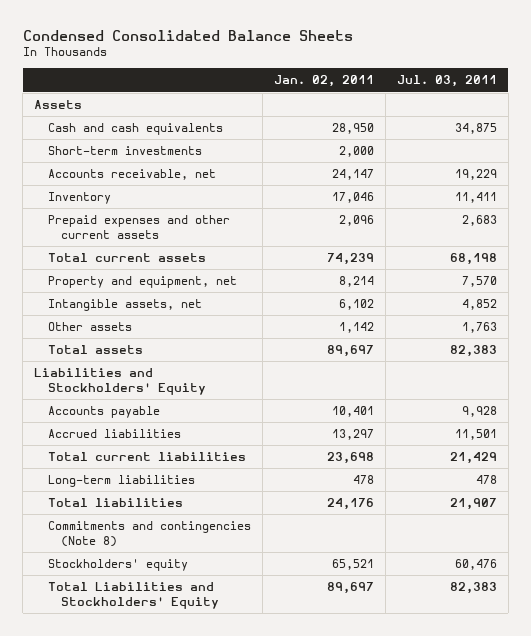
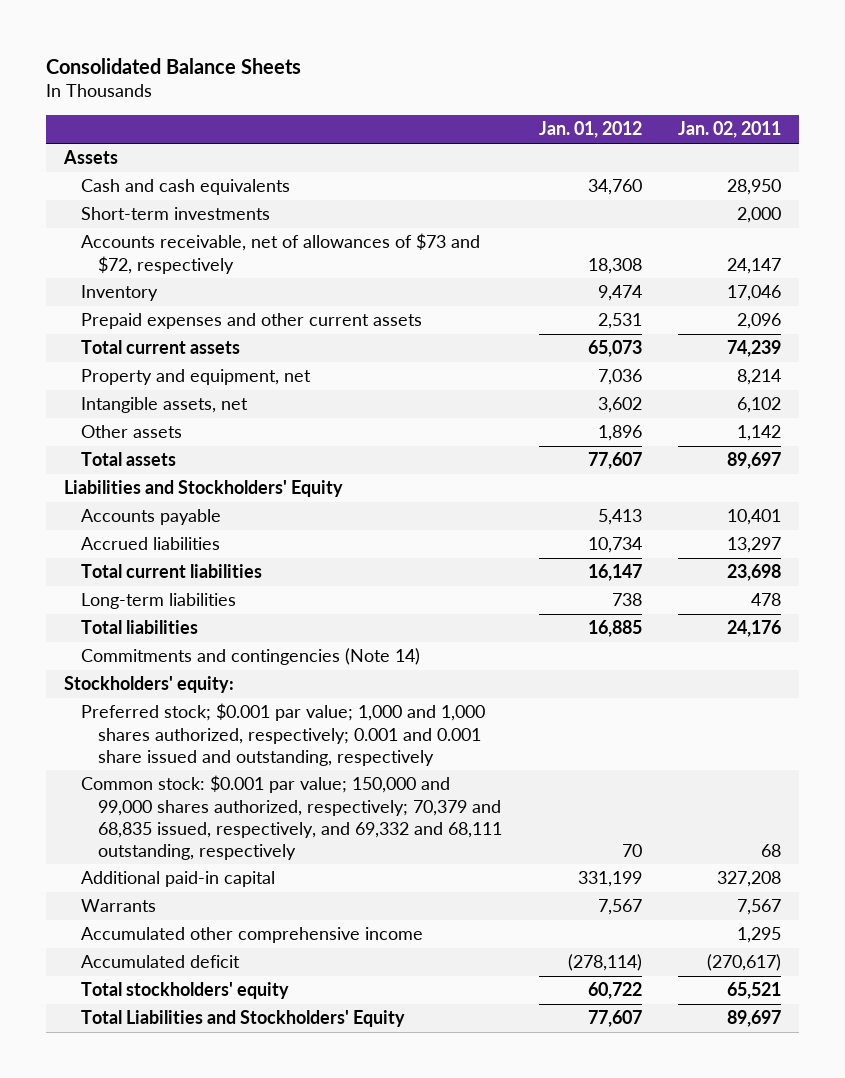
[22,29,353,41] Condensed Consolidated Balance Sheets -> [46,57,302,74] Consolidated Balance Sheets
[396,75,497,88] Jul. 03, 2011 -> none
none -> [538,121,642,139] Jan. 01, 2012
[47,169,216,181] Accounts receivable, net -> [81,233,481,274] Accounts receivable, net of allowances of $73 and $72, respectively
[47,521,251,548] Commitments and contingencies (Note 8) -> [81,648,421,666] Commitments and contingencies (Note 14)
none -> [64,676,235,694] Stockholders' equity:
none -> [81,703,486,766] Preferred stock; $0.001 par value; 1,000 and 1,000 shares authorized, respectively; 0.001 and 0.001 share issued and outstanding, respectively
none -> [81,775,503,860] Common stock: $0.001 par value; 150,000 and 99,000 shares authorized, respectively; 70,379 and 68,835 issued, respectively, and 69,332 and 68,111 outstanding, respectively
none -> [81,871,276,888] Additional paid-in capital
none -> [81,899,157,913] Warrants
none -> [81,927,424,944] Accumulated other comprehensive income
none -> [81,955,241,969] Accumulated deficit
[47,559,188,572] Stockholders' equity -> [81,982,290,1000] Total stockholders' equity

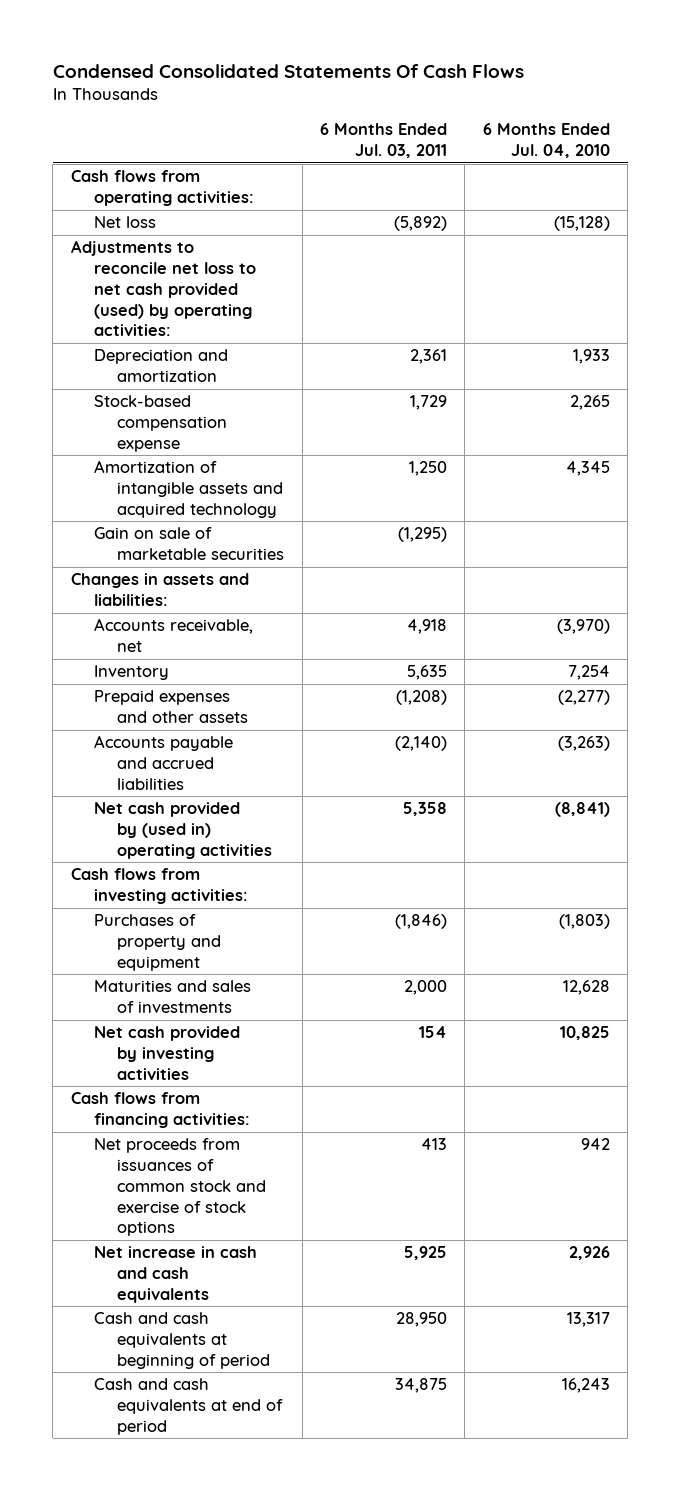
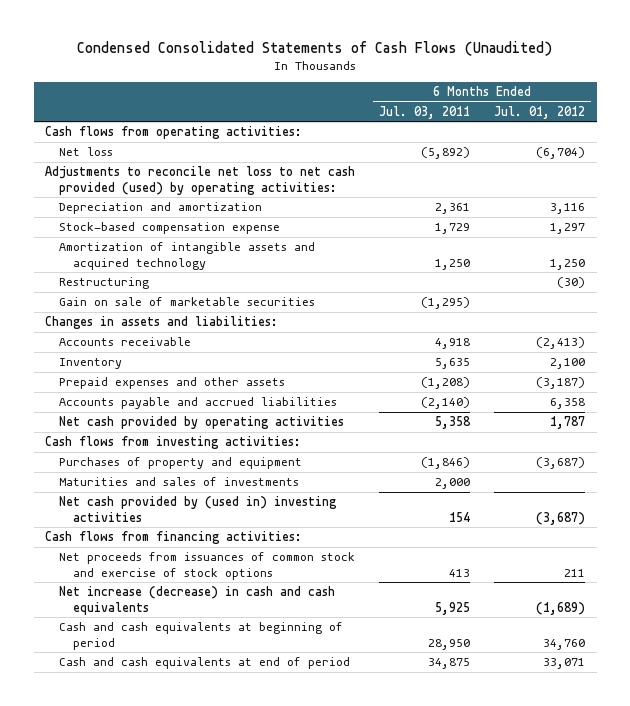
[52,64,524,79] Condensed Consolidated Statements Of Cash Flows -> [77,40,553,56] Condensed Consolidated Statements of Cash Flows (Unaudited)
[482,123,610,158] 6 Months Ended Jul. 04, 2010 -> none
none -> [493,105,585,119] Jul. 01, 2012
none -> [59,277,150,290] Restructuring
[93,618,253,653] Accounts receivable, net -> [59,337,192,347] Accounts receivable
[93,802,273,859] Net cash provided by (used in) operating activities -> [59,416,345,430] Net cash provided by operating activities
[93,1026,240,1080] Net cash provided by investing activities -> [59,496,338,522] Net cash provided by (used in) investing activities
[93,1246,257,1303] Net increase in cash and cash equivalents -> [59,586,336,615] Net increase (decrease) in cash and cash equivalents

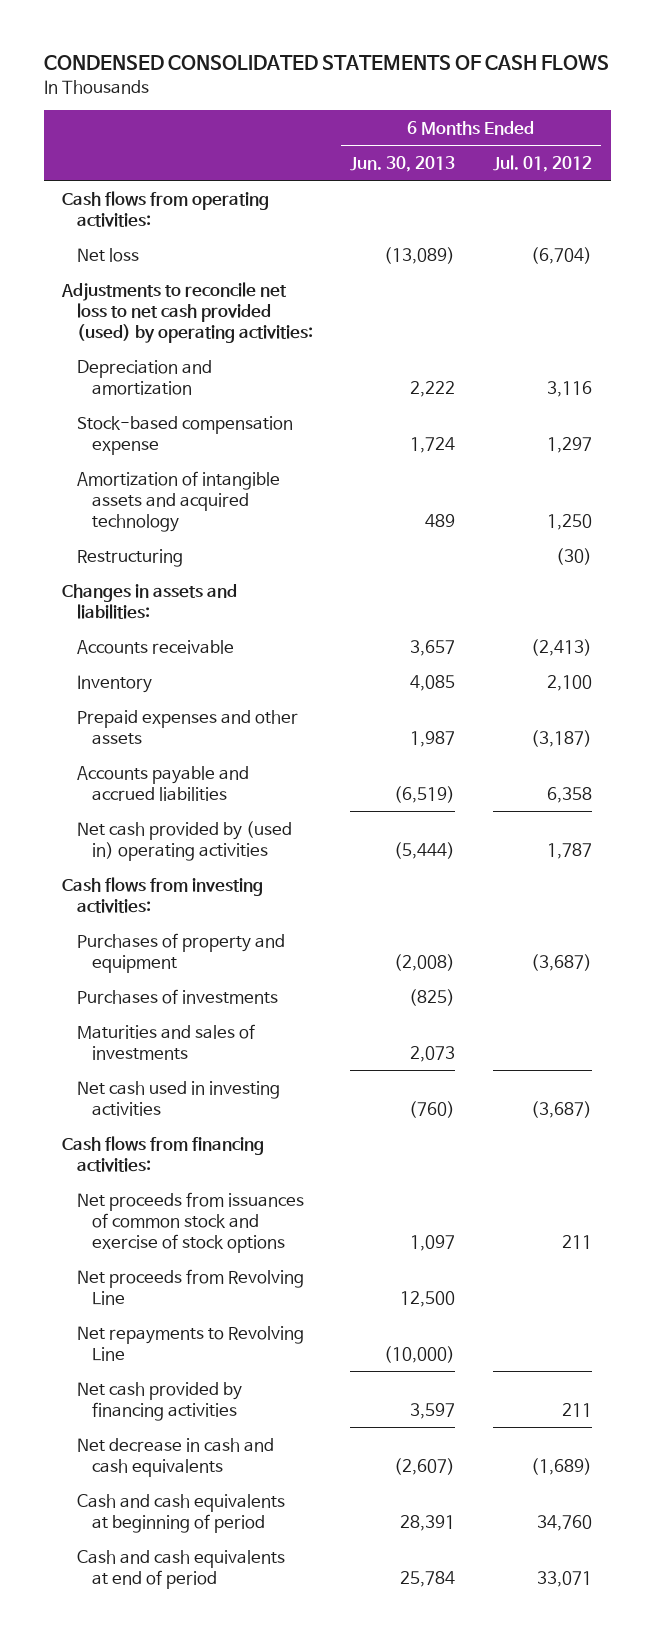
[77,40,553,56] Condensed Consolidated Statements of Cash Flows (Unaudited) -> [43,55,609,71] CONDENSED CONSOLIDATED STATEMENTS OF CASH FLOWS
[379,105,471,119] Jul. 03, 2011 -> none
none -> [350,155,456,172] Jun. 30, 2013
[59,297,316,307] Gain on sale of marketable securities -> none
[59,416,345,430] Net cash provided by operating activities -> [77,820,293,861] Net cash provided by (used in) operating activities
none -> [77,988,279,1004] Purchases of investments
[59,496,338,522] Net cash provided by (used in) investing activities -> [77,1080,281,1116] Net cash used in investing activities
none -> [77,1268,305,1305] Net proceeds from Revolving Line
none -> [77,1325,305,1361] Net repayments to Revolving Line
none -> [77,1381,243,1421] Net cash provided by financing activities
[59,586,336,615] Net increase (decrease) in cash and cash equivalents -> [77,1437,275,1477] Net decrease in cash and cash equivalents

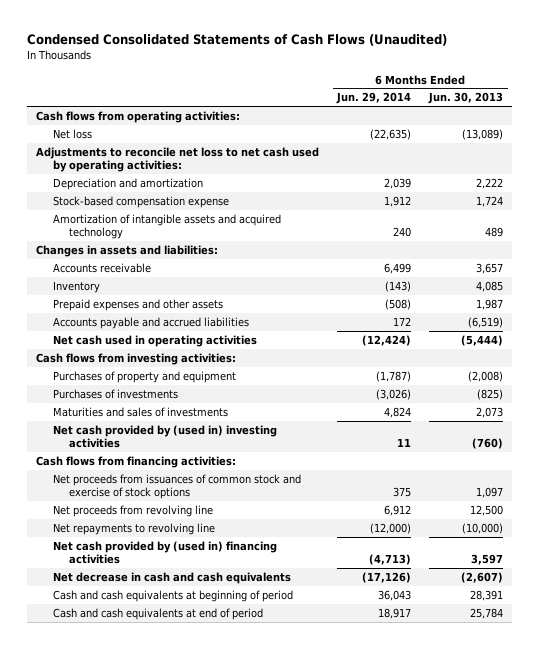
[43,55,609,71] CONDENSED CONSOLIDATED STATEMENTS OF CASH FLOWS -> [26,34,447,47] Condensed Consolidated Statements of Cash Flows (Unaudited)
[492,154,592,172] Jul. 01, 2012 -> none
none -> [336,92,412,105] Jun. 29, 2014
[61,281,314,344] Adjustments to reconcile net loss to net cash provided (used) by operating activities: -> [35,146,319,173] Adjustments to reconcile net loss to net cash used by operating activities:
[77,548,184,567] Restructuring -> none
[77,820,293,861] Net cash provided by (used in) operating activities -> [52,334,257,347] Net cash used in operating activities
[77,1080,281,1116] Net cash used in investing activities -> [52,424,277,449] Net cash provided by (used in) investing activities
[77,1268,305,1305] Net proceeds from Revolving Line -> [52,504,213,517] Net proceeds from revolving line
[77,1325,305,1361] Net repayments to Revolving Line -> [52,522,215,535] Net repayments to revolving line
[77,1381,243,1421] Net cash provided by financing activities -> [52,540,277,565] Net cash provided by (used in) financing activities

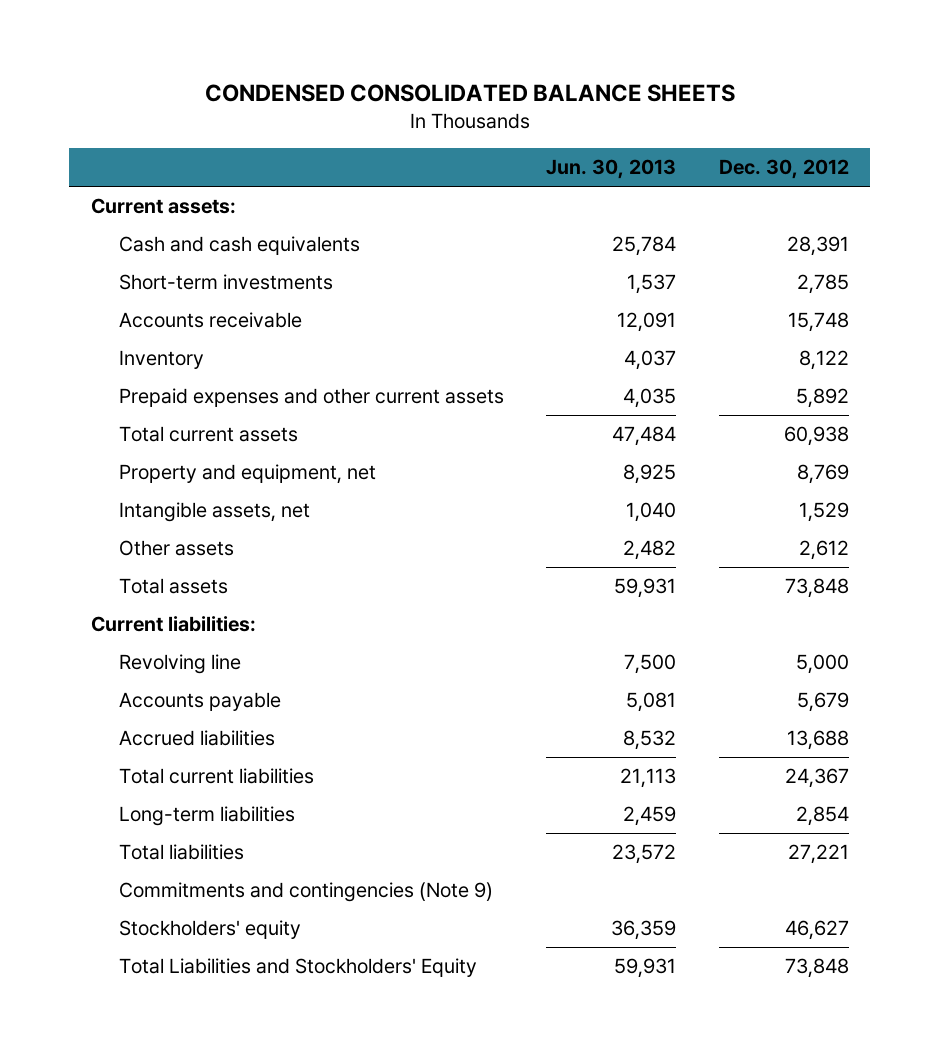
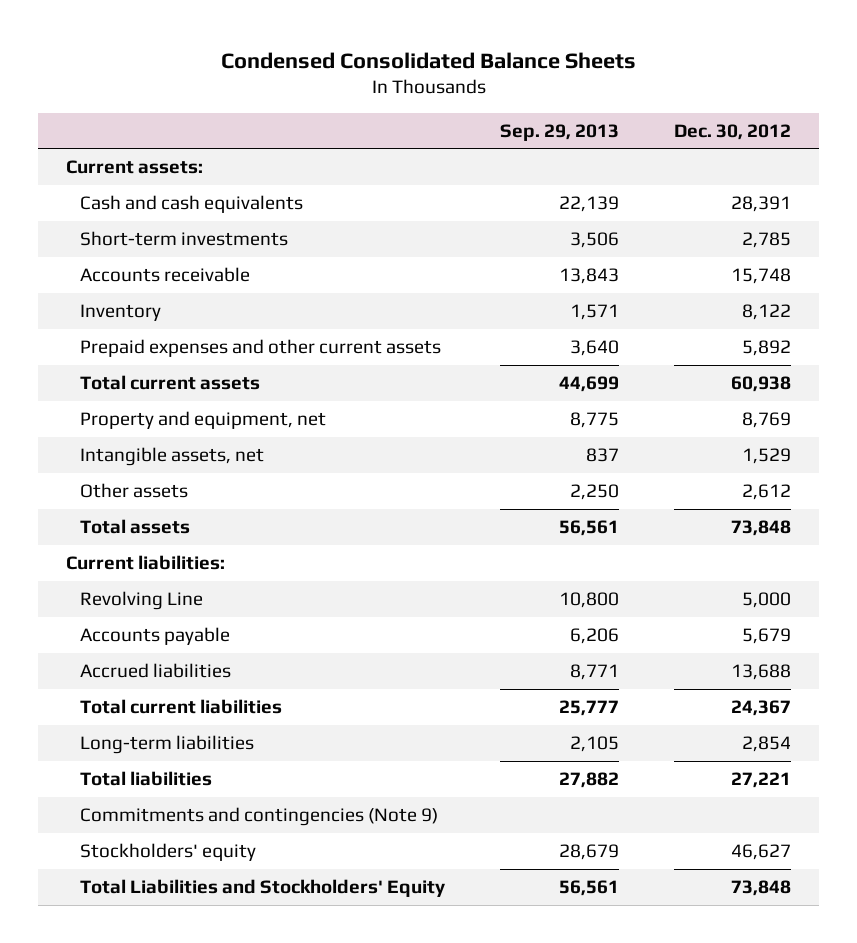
[204,83,735,102] CONDENSED CONSOLIDATED BALANCE SHEETS -> [220,51,636,69] Condensed Consolidated Balance Sheets
[546,159,677,180] Jun. 30, 2013 -> none
none -> [500,123,620,141] Sep. 29, 2013
[119,654,242,675] Revolving line -> [80,591,204,611] Revolving Line

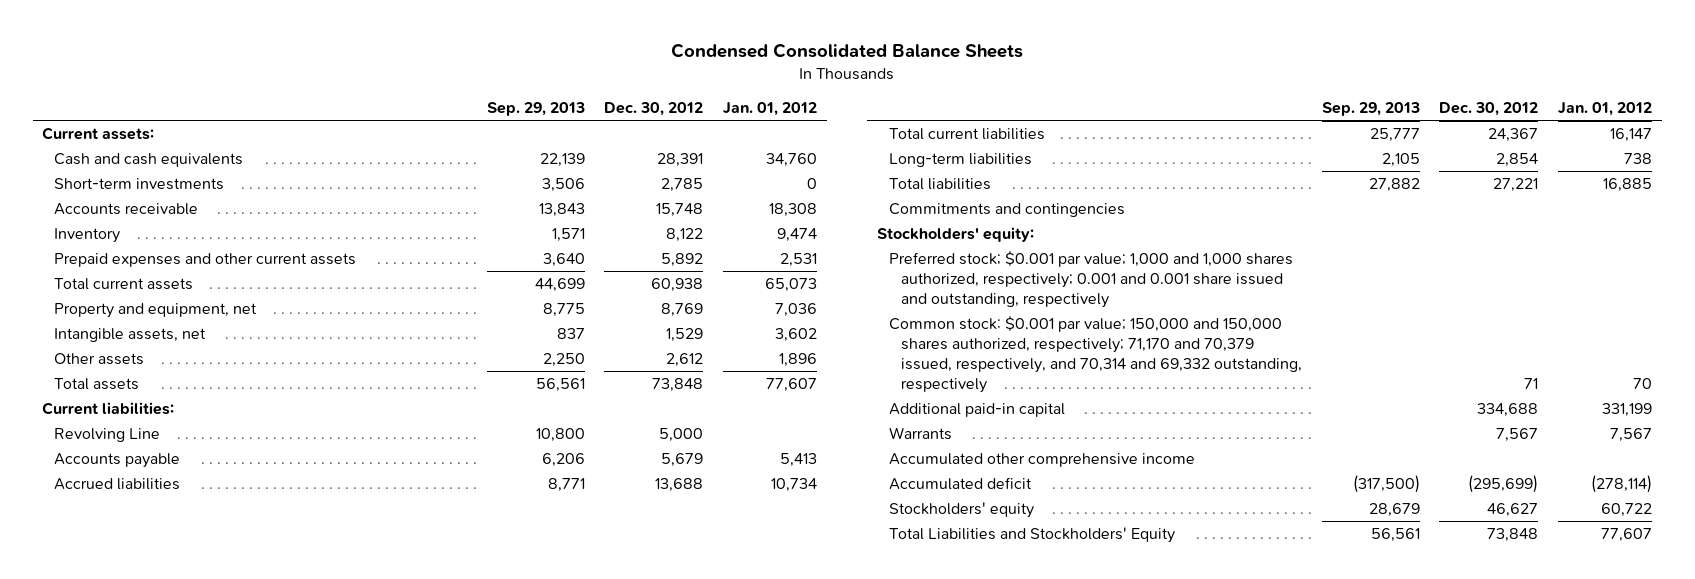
none -> [723,102,818,117] Jan. 01, 2012
[80,807,439,827] Commitments and contingencies (Note 9) -> [888,203,1125,218] Commitments and contingencies
none -> [877,227,1035,243] Stockholders' equity:
none -> [888,251,1293,308] Preferred stock; $0.001 par value; 1,000 and 1,000 shares authorized, respectively; 0.001 and 0.001 share issued and outstanding, respectively
none -> [888,316,1302,393] Common stock: $0.001 par value; 150,000 and 150,000 shares authorized, respectively; 71,170 and 70,379 issued, respectively, and 70,314 and 69,332 outstanding, respectively
none -> [888,403,1065,418] Additional paid-in capital
none -> [888,427,952,441] Warrants
none -> [888,453,1195,468] Accumulated other comprehensive income
none -> [888,477,1032,491] Accumulated deficit

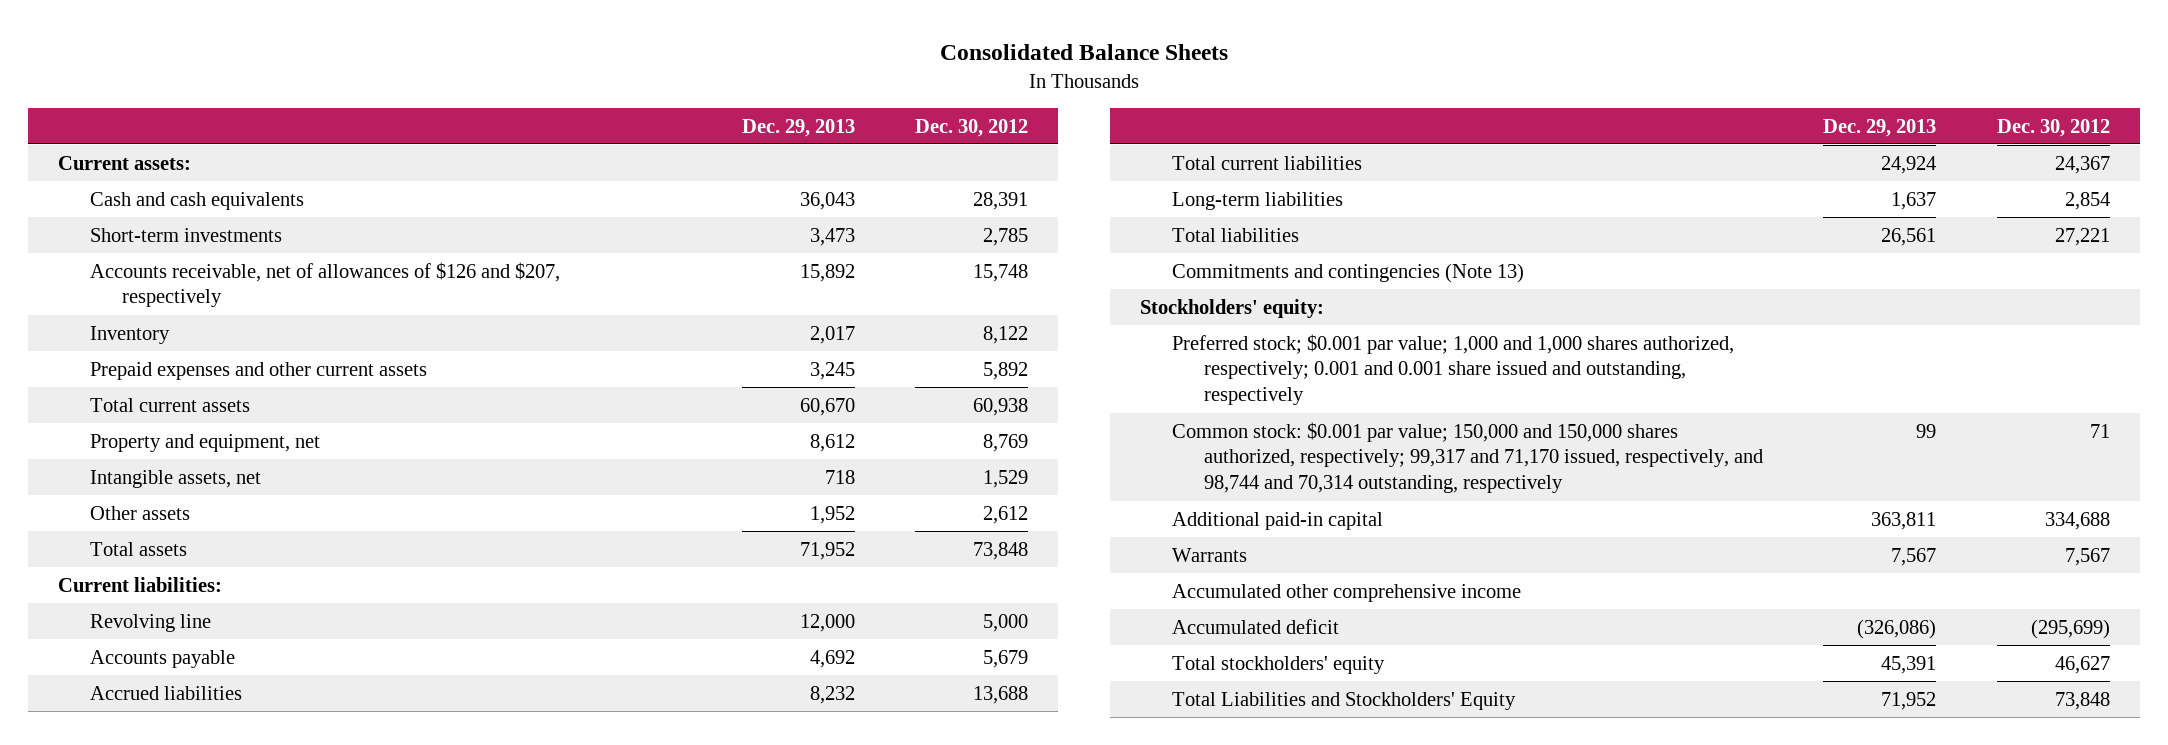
[671,43,1024,59] Condensed Consolidated Balance Sheets -> [940,43,1229,60] Consolidated Balance Sheets
[486,102,585,117] Sep. 29, 2013 -> none
[723,102,818,117] Jan. 01, 2012 -> none
none -> [741,118,855,137] Dec. 29, 2013
[54,203,199,216] Accounts receivable -> [90,261,561,308] Accounts receivable, net of allowances of $126 and $207, respectively
[54,428,161,443] Revolving Line -> [90,613,212,632] Revolving line
[888,203,1125,218] Commitments and contingencies -> [1171,262,1524,283] Commitments and contingencies (Note 13)
[888,316,1302,393] Common stock: $0.001 par value; 150,000 and 150,000 shares authorized, respectively; 71,170 and 70,379 issued, respectively, and 70,314 and 69,332 outstanding, respectively -> [1171,421,1763,494] Common stock: $0.001 par value; 150,000 and 150,000 shares authorized, respectively; 99,317 and 71,170 issued, respectively, and 98,744 and 70,314 outstanding, respectively
[888,502,1034,519] Stockholders' equity -> [1171,655,1385,674] Total stockholders' equity

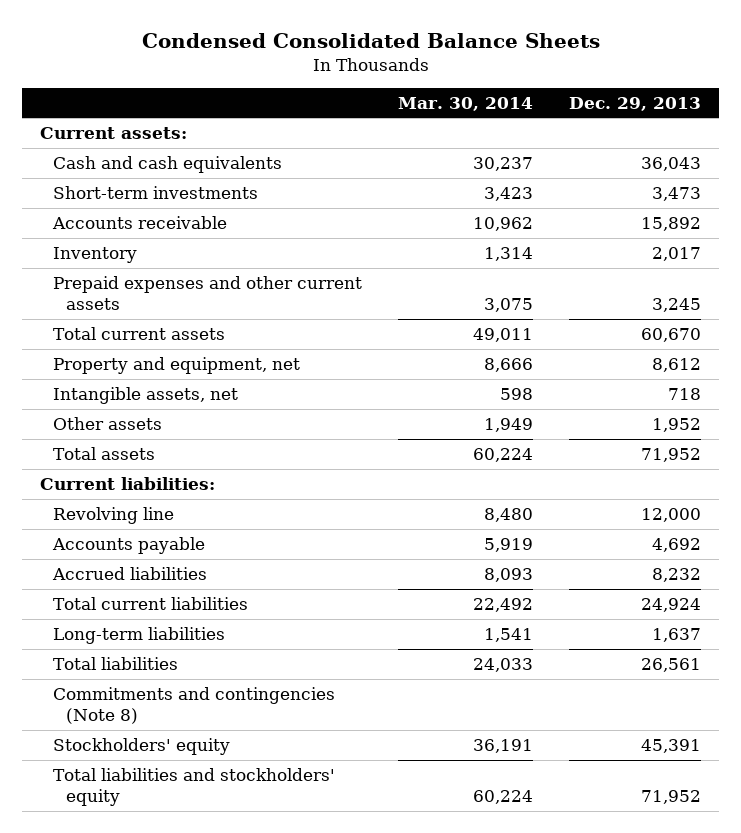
[940,43,1229,60] Consolidated Balance Sheets -> [141,32,600,48] Condensed Consolidated Balance Sheets
[915,118,1029,137] Dec. 30, 2012 -> none
none -> [398,96,534,111] Mar. 30, 2014
[90,261,561,308] Accounts receivable, net of allowances of $126 and $207, respectively -> [52,216,228,230] Accounts receivable
[1139,298,1324,318] Stockholders' equity: -> none
[1171,333,1734,406] Preferred stock; $0.001 par value; 1,000 and 1,000 shares authorized, respectively; 0.001 and 0.001 share issued and outstanding, respectively -> none
[1171,421,1763,494] Common stock: $0.001 par value; 150,000 and 150,000 shares authorized, respectively; 99,317 and 71,170 issued, respectively, and 98,744 and 70,314 outstanding, respectively -> none
[1171,511,1383,530] Additional paid-in capital -> none
[1171,547,1247,562] Warrants -> none
[1171,583,1521,602] Accumulated other comprehensive income -> none
[1171,618,1339,634] Accumulated deficit -> none
[1171,262,1524,283] Commitments and contingencies (Note 13) -> [53,687,336,725] Commitments and contingencies (Note 8)
[1171,655,1385,674] Total stockholders' equity -> [53,738,231,756] Stockholders' equity
[1171,691,1516,710] Total Liabilities and Stockholders' Equity -> [53,768,336,807] Total liabilities and stockholders' equity

